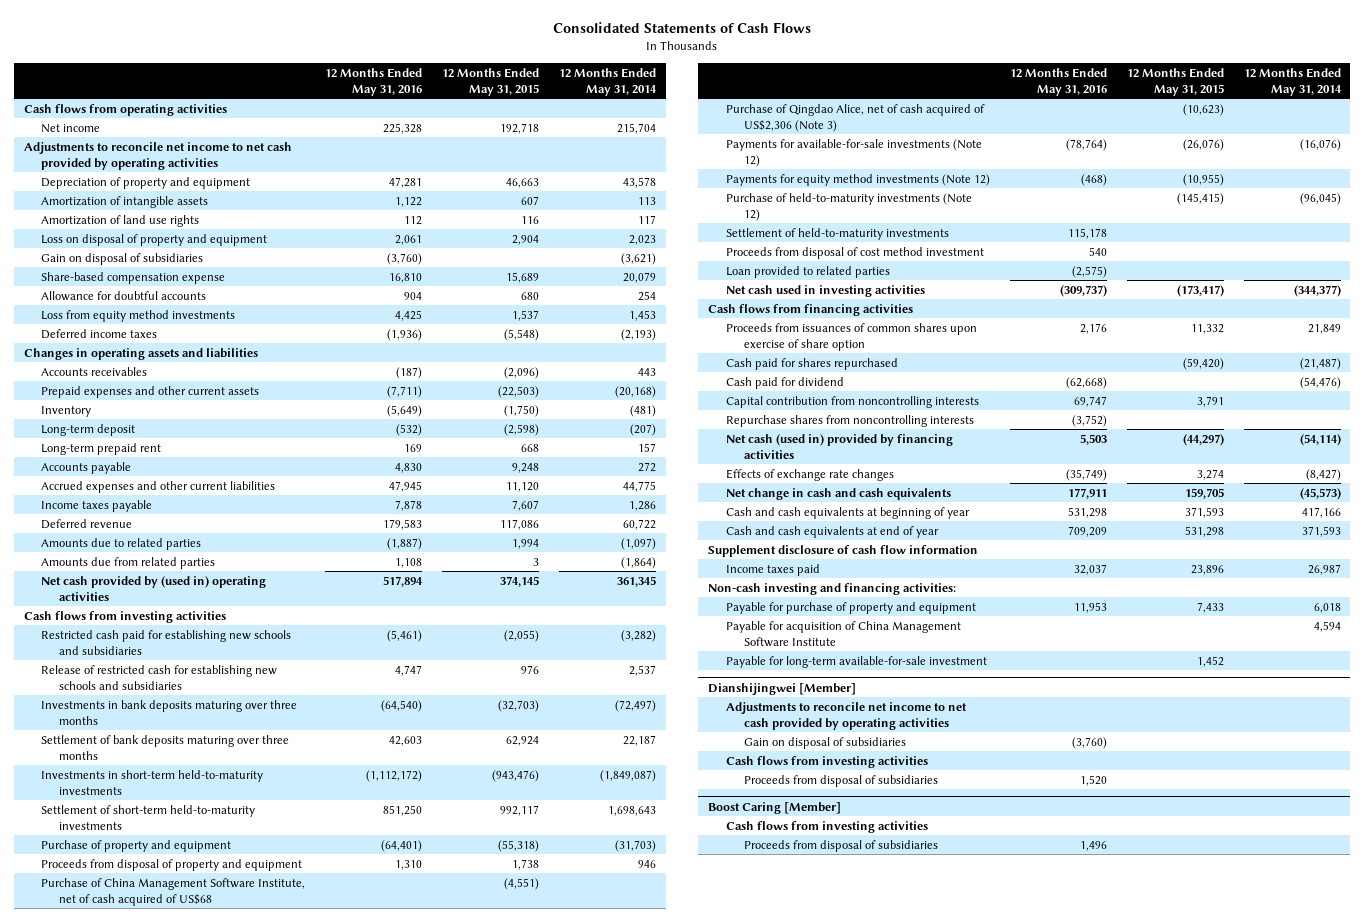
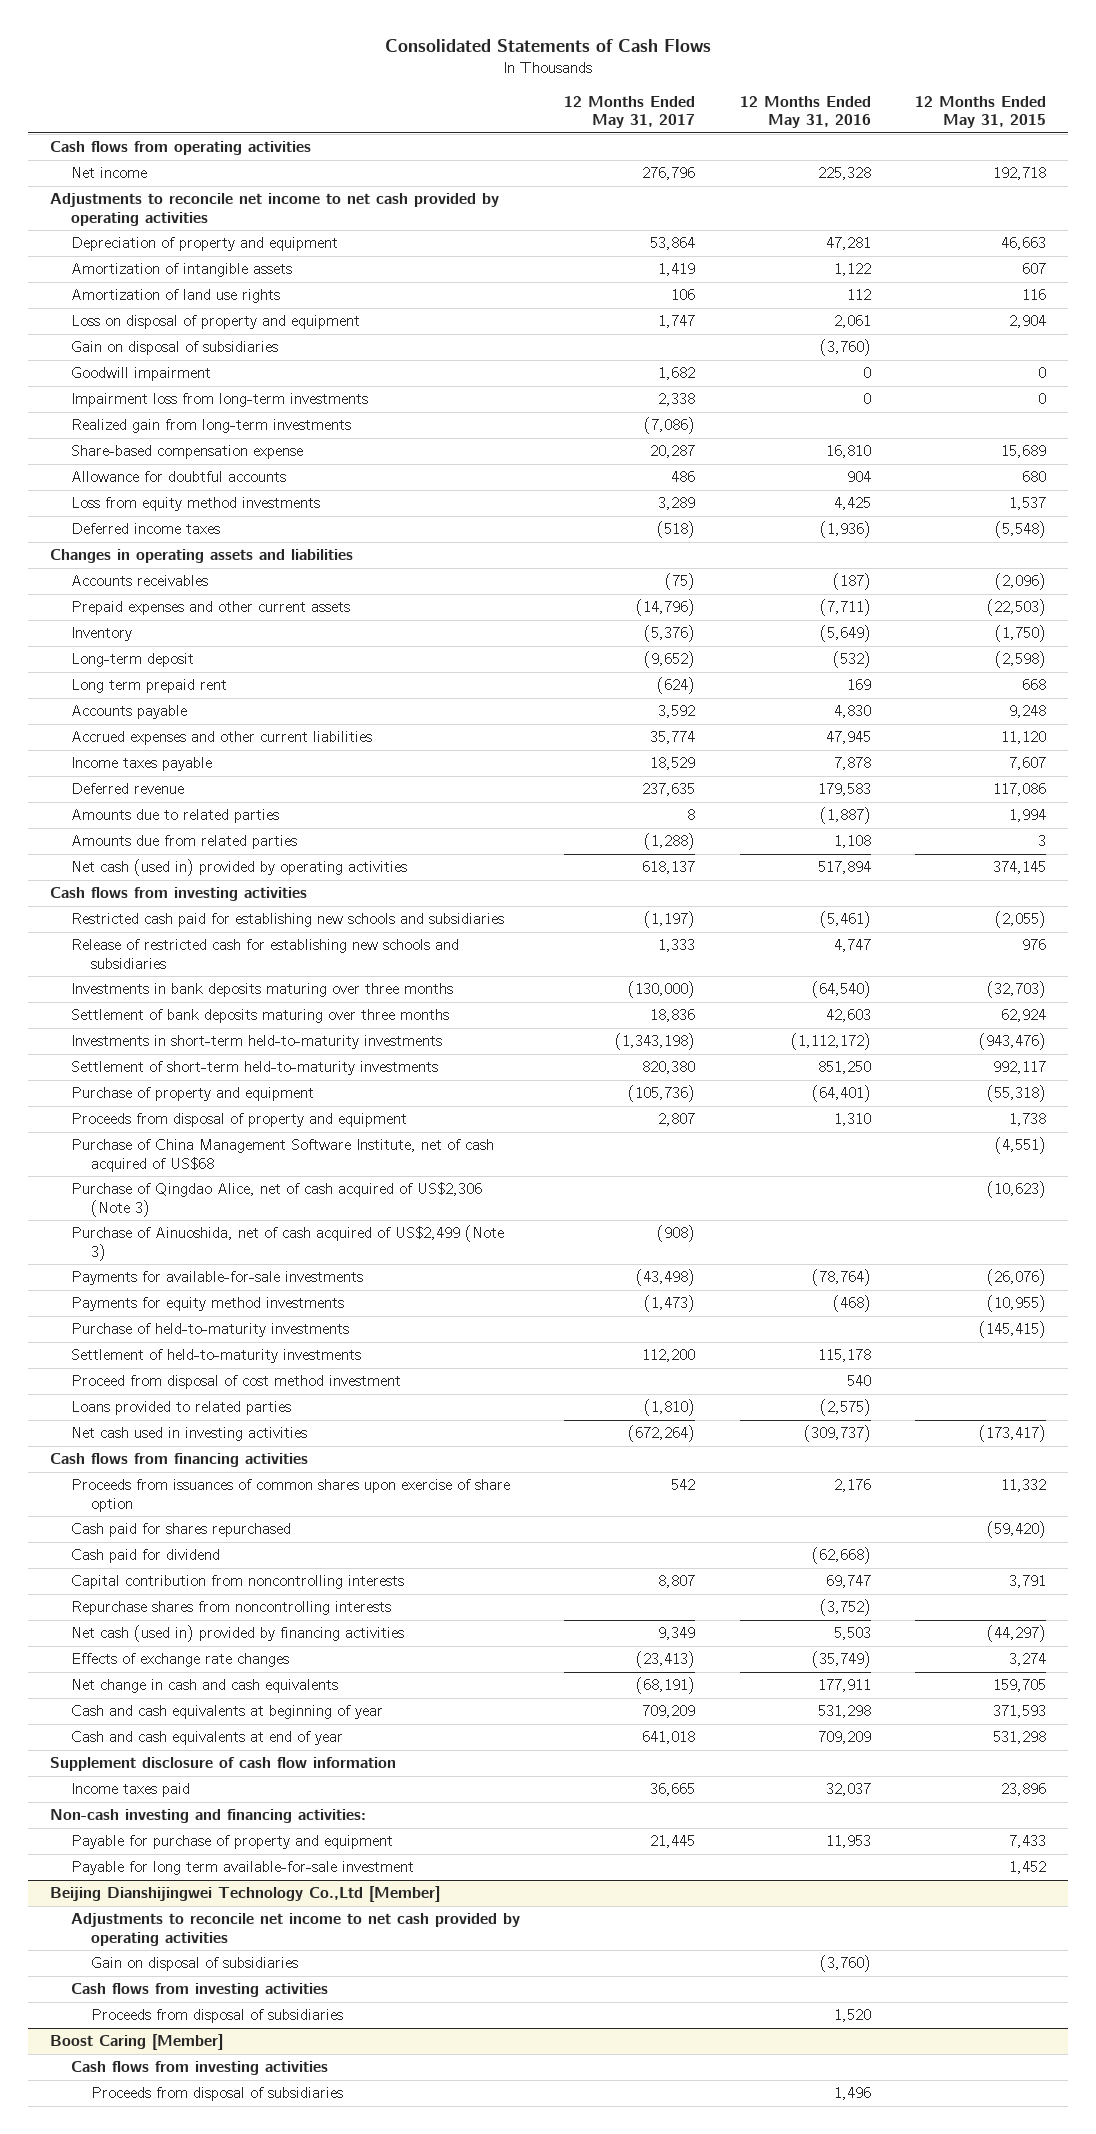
[559,67,658,96] 12 Months Ended May 31, 2014 -> none
none -> [564,95,696,129] 12 Months Ended May 31, 2017
none -> [70,367,211,382] Goodwill impairment
none -> [70,393,368,408] Impairment loss from long-term investments
none -> [70,419,351,434] Realized gain from long-term investments
[41,442,162,455] Long-term prepaid rent -> [70,679,227,694] Long term prepaid rent
[41,575,267,601] Net cash provided by (used in) operating activities -> [70,859,407,877] Net cash (used in) provided by operating activities
none -> [70,1225,504,1261] Purchase of Ainuoshida, net of cash acquired of US$2,499 (Note 3)
[725,138,982,167] Payments for available-for-sale investments (Note 12) -> [70,1271,363,1286] Payments for available-for-sale investments
[725,173,990,186] Payments for equity method investments (Note 12) -> [70,1297,344,1312] Payments for equity method investments
[725,192,972,221] Purchase of held-to-maturity investments (Note 12) -> [70,1323,349,1338] Purchase of held-to-maturity investments
[725,246,984,259] Proceeds from disposal of cost method investment -> [70,1375,401,1390] Proceed from disposal of cost method investment
[725,265,890,278] Loan provided to related parties -> [70,1401,291,1416] Loans provided to related parties
[725,620,961,647] Payable for acquisition of China Management Software Institute -> none
[725,655,987,668] Payable for long-term available-for-sale investment -> [70,1861,414,1876] Payable for long term available-for-sale investment
[707,682,856,695] Dianshijingwei [Member] -> [50,1886,441,1903] Beijing Dianshijingwei Technology Co.,Ltd [Member]

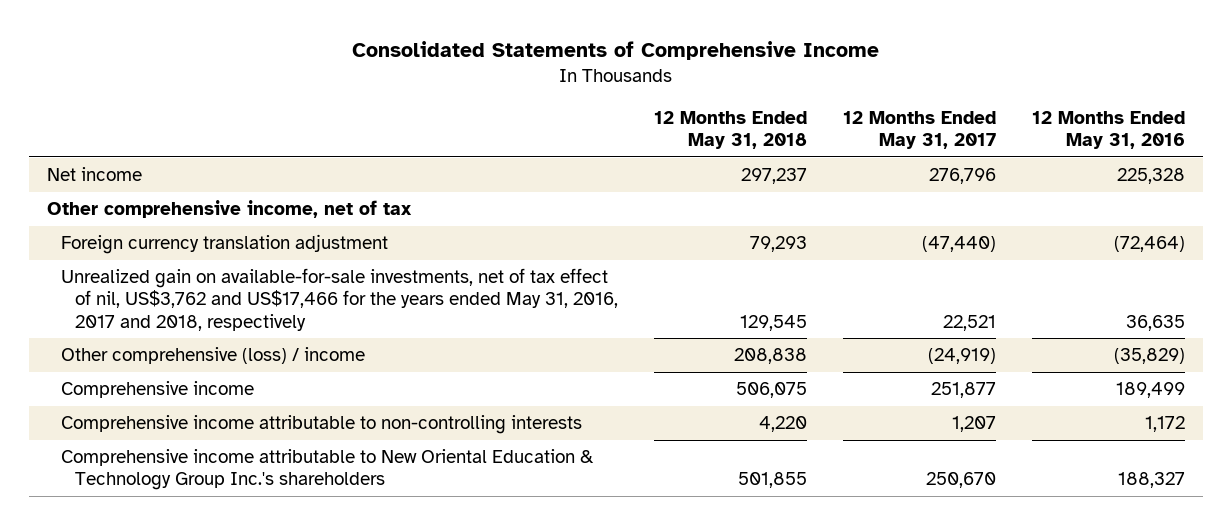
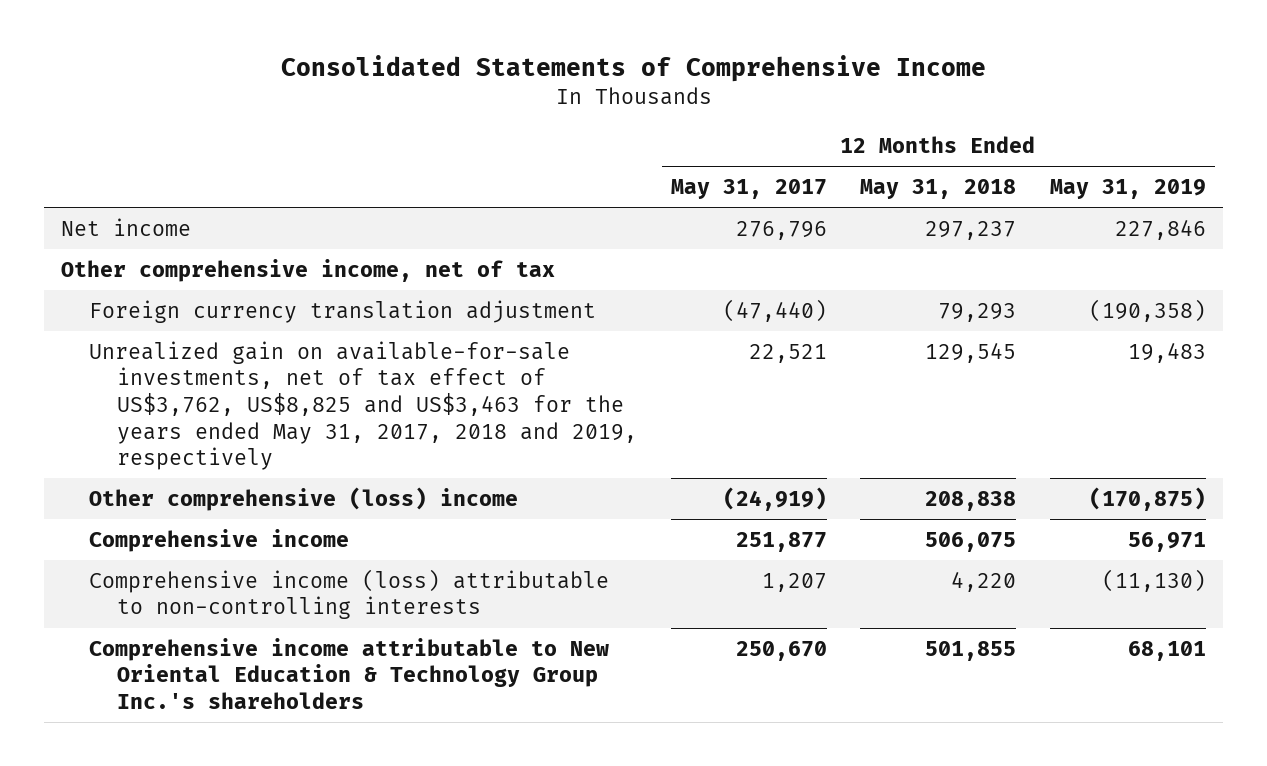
[1032,110,1186,150] 12 Months Ended May 31, 2016 -> none
none -> [1050,178,1207,199] May 31, 2019
[61,268,619,331] Unrealized gain on available-for-sale investments, net of tax effect of nil, US$3,762 and US$17,466 for the years ended May 31, 2016, 2017 and 2018, respectively -> [89,340,638,471] Unrealized gain on available-for-sale investments, net of tax effect of US$3,762, US$8,825 and US$3,463 for the years ended May 31, 2017, 2018 and 2019, respectively
[61,347,366,365] Other comprehensive (loss) / income -> [89,486,519,511] Other comprehensive (loss) income
[61,415,583,435] Comprehensive income attributable to non-controlling interests -> [89,568,610,620] Comprehensive income (loss) attributable to non-controlling interests

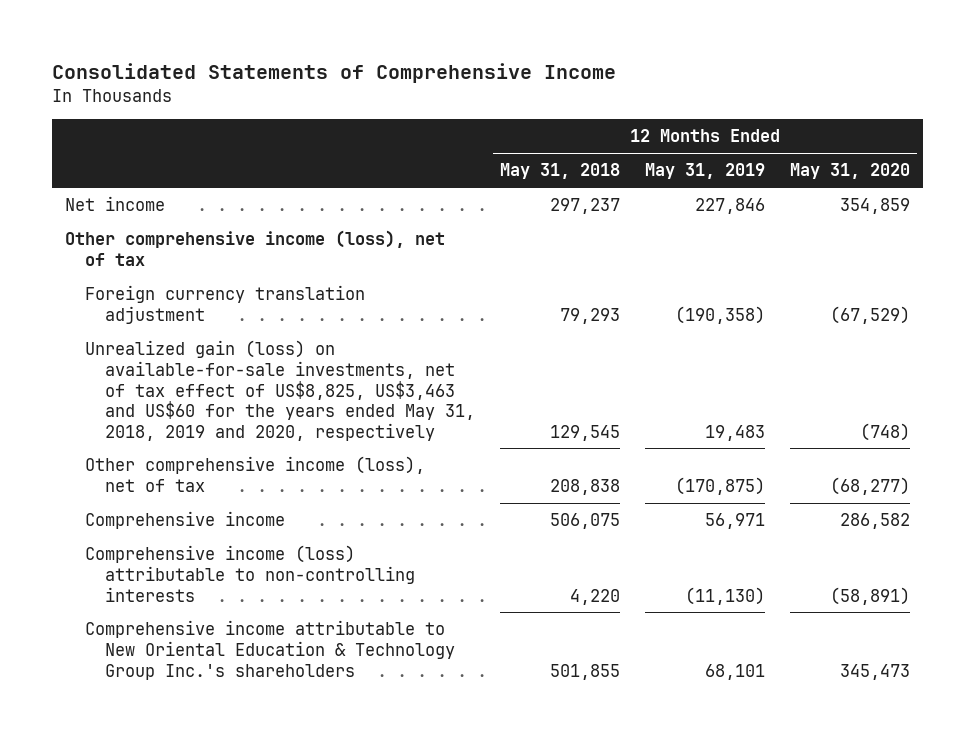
[670,178,827,199] May 31, 2017 -> none
none -> [790,163,911,180] May 31, 2020
[60,258,555,282] Other comprehensive income, net of tax -> [64,230,445,266] Other comprehensive income (loss), net of tax
[89,340,638,471] Unrealized gain on available-for-sale investments, net of tax effect of US$3,762, US$8,825 and US$3,463 for the years ended May 31, 2017, 2018 and 2019, respectively -> [84,340,475,441] Unrealized gain (loss) on available-for-sale investments, net of tax effect of US$8,825, US$3,463 and US$60 for the years ended May 31, 2018, 2019 and 2020, respectively
[89,486,519,511] Other comprehensive (loss) income -> [84,456,425,492] Other comprehensive income (loss), net of tax

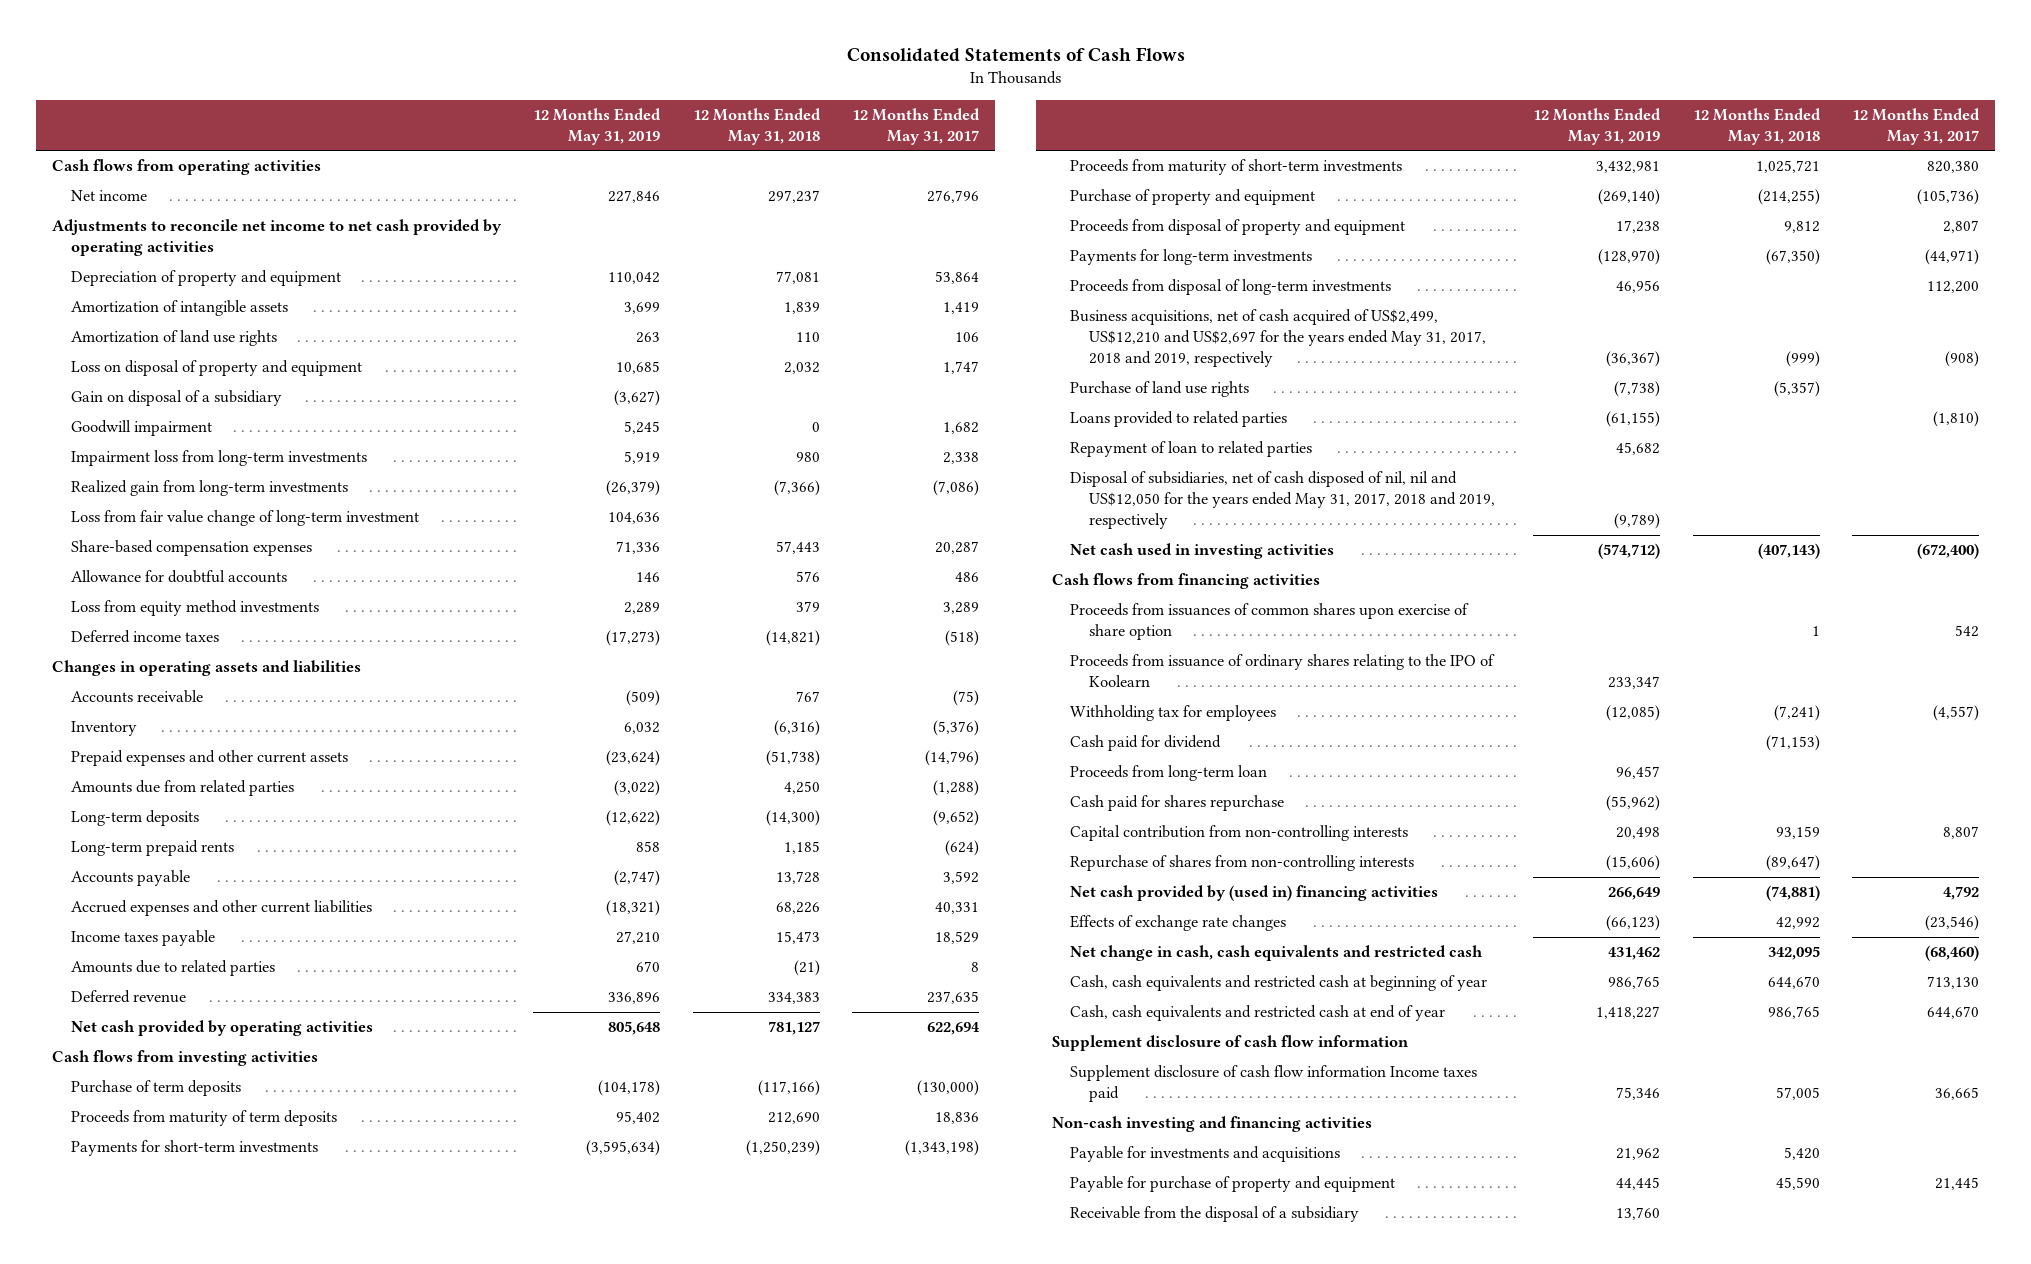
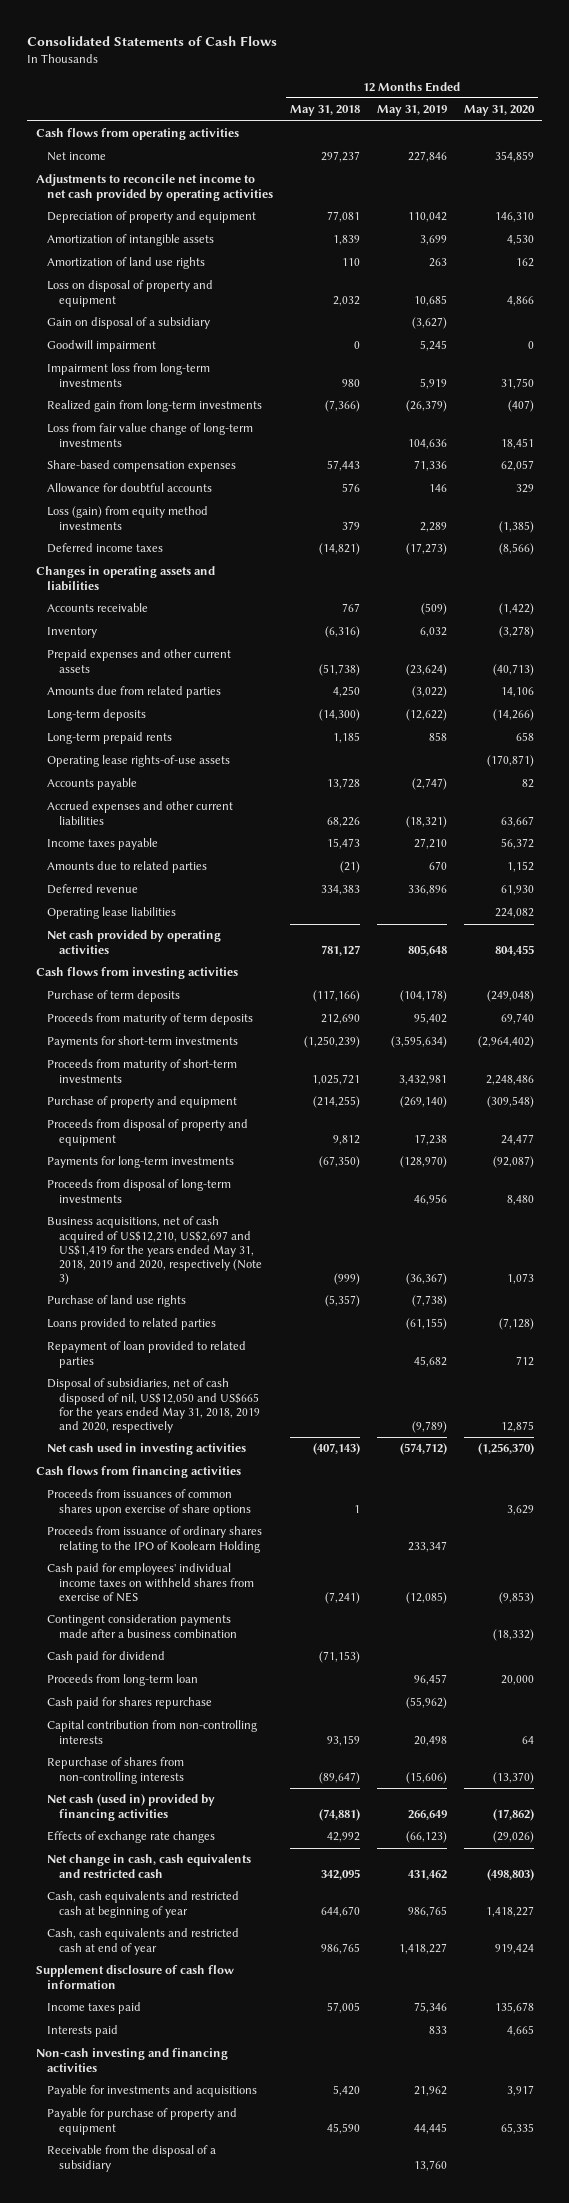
[852,107,981,145] 12 Months Ended May 31, 2017 -> none
none -> [463,105,535,117] May 31, 2020
[70,510,419,527] Loss from fair value change of long-term investment -> [47,423,254,447] Loss from fair value change of long-term investments
[70,600,319,617] Loss from equity method investments -> [47,506,209,530] Loss (gain) from equity method investments
none -> [47,755,231,768] Operating lease rights-of-use assets
none -> [47,907,177,920] Operating lease liabilities
[1070,309,1486,367] Business acquisitions, net of cash acquired of US$2,499, US$12,210 and US$2,697 for the years ended May 31, 2017, 2018 and 2019, respectively -> [47,1216,262,1286] Business acquisitions, net of cash acquired of US$12,210, US$2,697 and US$1,419 for the years ended May 31, 2018, 2019 and 2020, respectively (Note 3)
[1070,441,1313,458] Repayment of loan to related parties -> [47,1341,247,1368] Repayment of loan provided to related parties
[1070,471,1495,529] Disposal of subsidiaries, net of cash disposed of nil, nil and US$12,050 for the years ended May 31, 2017, 2018 and 2019, respectively -> [47,1378,260,1433] Disposal of subsidiaries, net of cash disposed of nil, US$12,050 and US$665 for the years ended May 31, 2018, 2019 and 2020, respectively
[1070,603,1470,641] Proceeds from issuances of common shares upon exercise of share option -> [47,1489,251,1516] Proceeds from issuances of common shares upon exercise of share options
[1070,654,1496,688] Proceeds from issuance of ordinary shares relating to the IPO of Koolearn -> [47,1526,263,1553] Proceeds from issuance of ordinary shares relating to the IPO of Koolearn Holding
[1070,705,1277,722] Withholding tax for employees -> [47,1563,254,1602] Cash paid for employees' individual income taxes on withheld shares from exercise of NES
none -> [47,1614,237,1638] Contingent consideration payments made after a business combination
[1070,885,1439,902] Net cash provided by (used in) financing activities -> [47,1794,216,1821] Net cash (used in) provided by financing activities
[1070,1065,1478,1103] Supplement disclosure of cash flow information Income taxes paid -> [47,2002,142,2015] Income taxes paid
none -> [47,2025,119,2038] Interests paid

